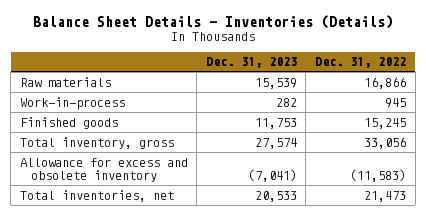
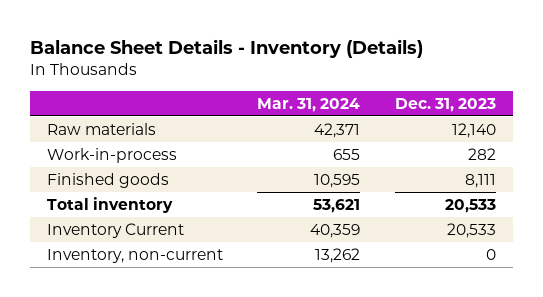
[32,14,393,29] Balance Sheet Details - Inventories (Details) -> [29,38,423,58] Balance Sheet Details - Inventory (Details)
[315,57,407,69] Dec. 31, 2022 -> none
none -> [257,97,361,112] Mar. 31, 2024
[254,77,297,89] 15,539 -> [451,123,496,139] 12,140
[19,157,188,183] Allowance for excess and obsolete inventory -> none
[254,117,297,129] 11,753 -> [464,174,496,189] 8,111
[19,136,174,149] Total inventory, gross -> [46,197,173,214] Total inventory
[254,137,297,149] 27,574 -> [444,199,496,214] 20,533
[19,189,174,202] Total inventories, net -> [46,223,184,239] Inventory Current
none -> [46,249,223,264] Inventory, non-current

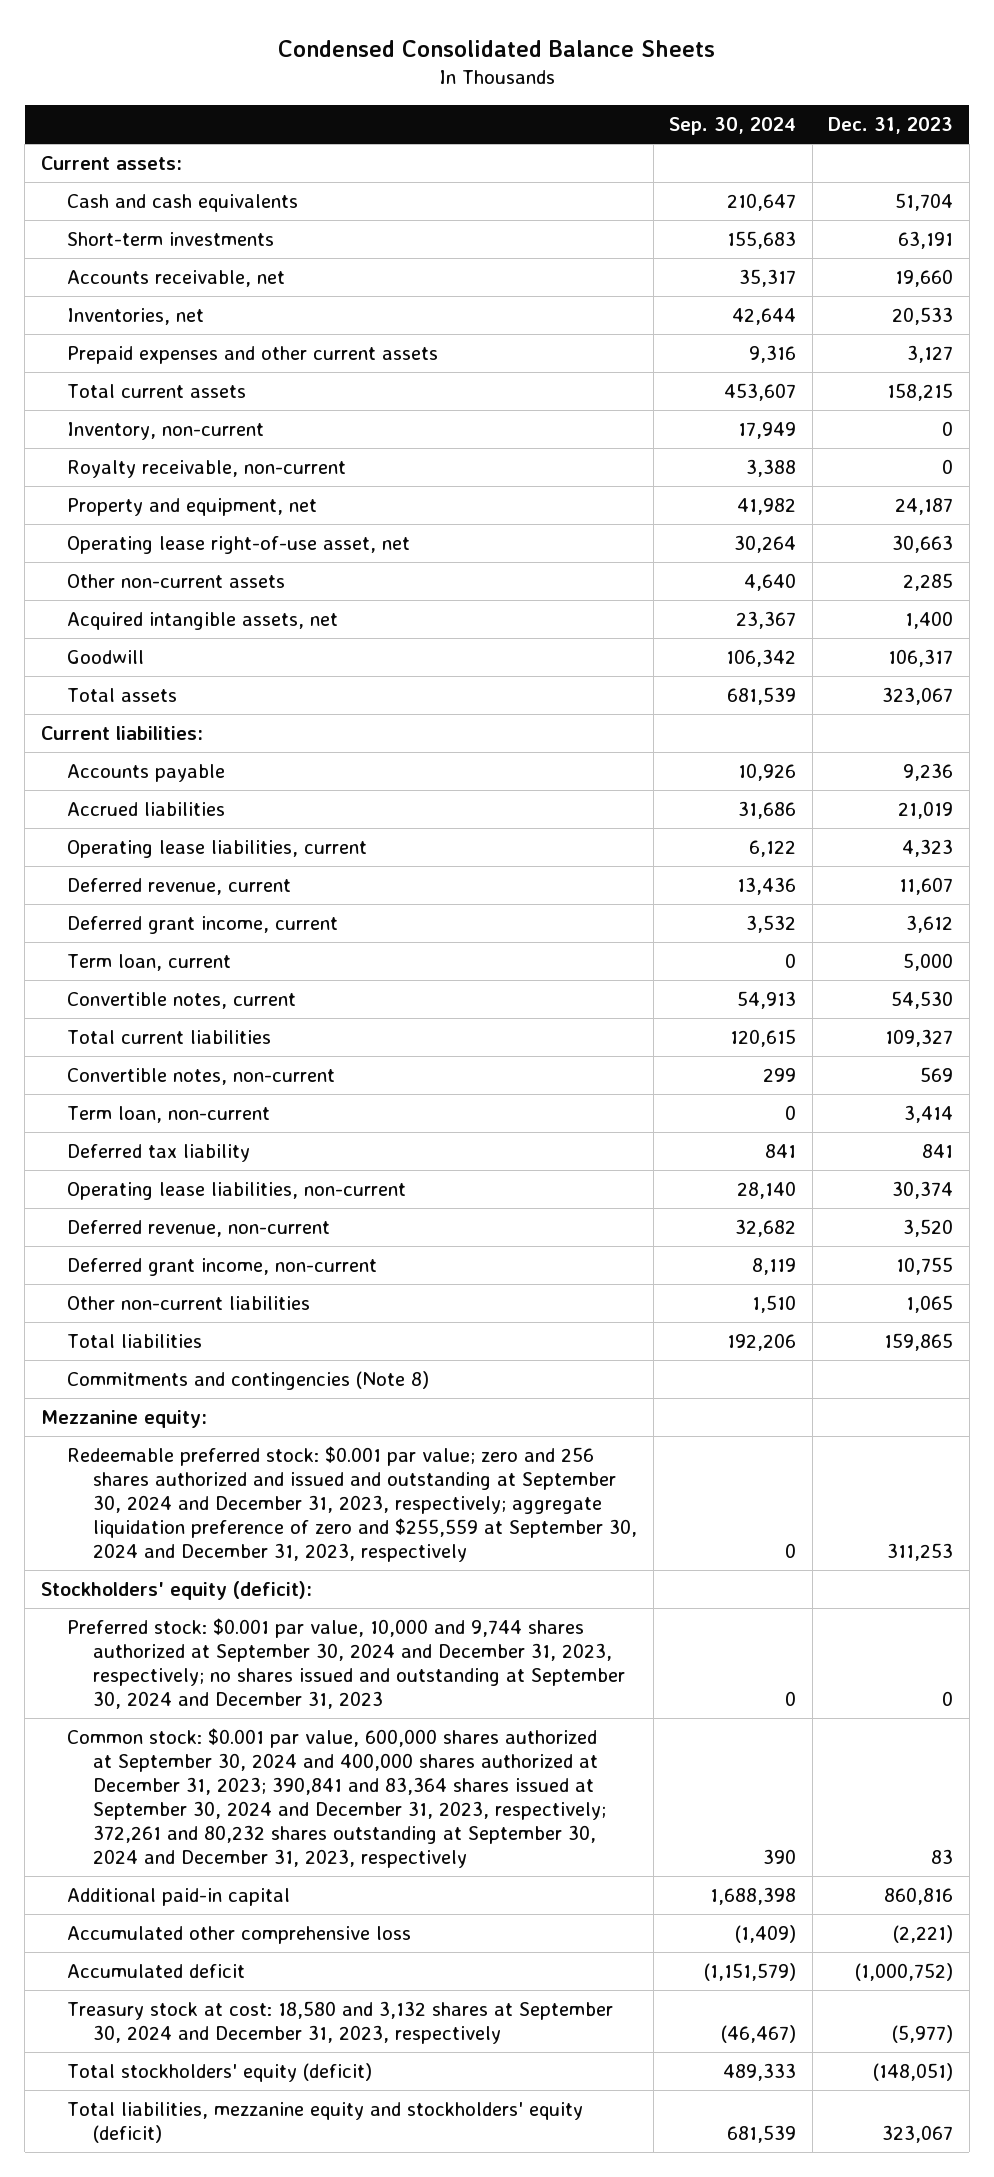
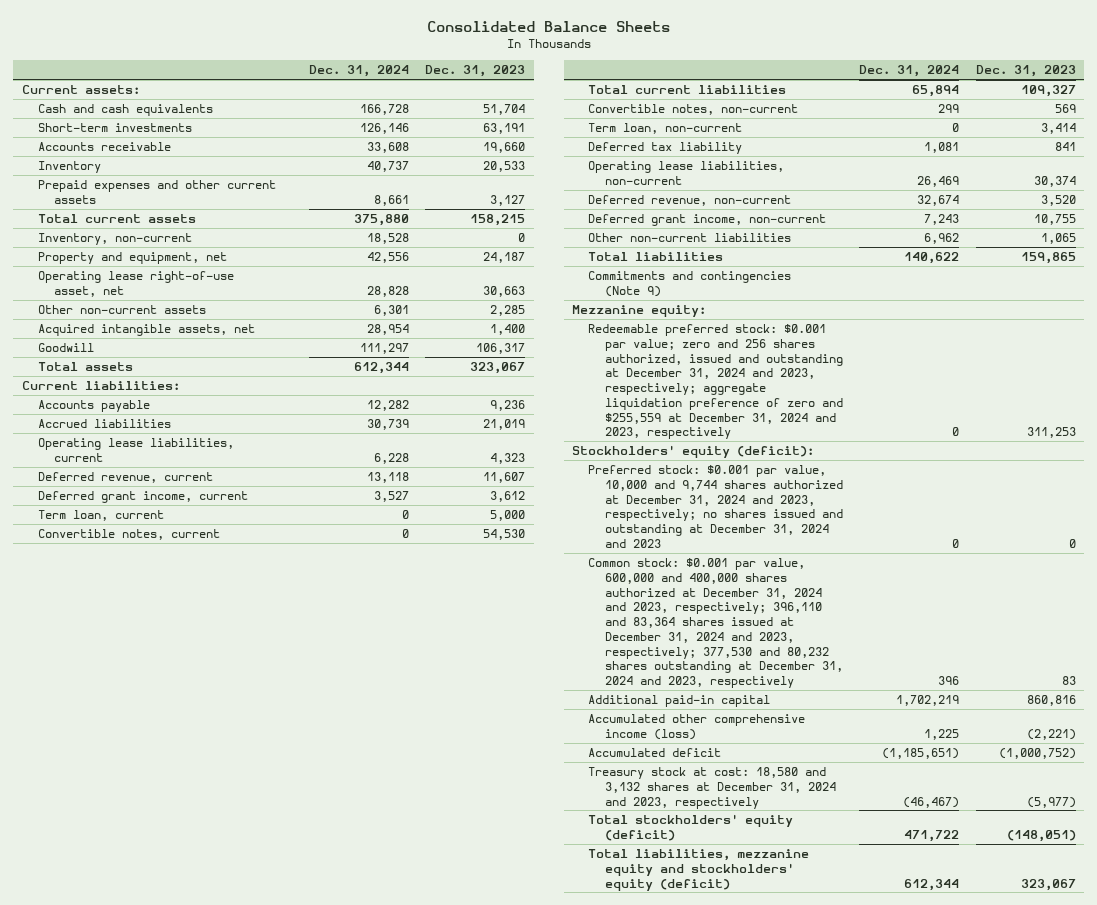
[278,39,716,57] Condensed Consolidated Balance Sheets -> [426,21,670,33] Consolidated Balance Sheets
[669,117,797,136] Sep. 30, 2024 -> none
none -> [308,65,409,78] Dec. 31, 2024
[66,270,285,288] Accounts receivable, net -> [37,141,171,151] Accounts receivable
[66,308,204,326] Inventories, net -> [37,160,101,173] Inventory
[66,460,346,479] Royalty receivable, non-current -> none
[66,1371,429,1391] Commitments and contingencies (Note 8) -> [588,270,792,297] Commitments and contingencies (Note 9)
[66,1446,638,1563] Redeemable preferred stock: $0.001 par value; zero and 256 shares authorized and issued and outstanding at September 30, 2024 and December 31, 2023, respectively; aggregate liquidation preference of zero and $255,559 at September 30, 2024 and December 31, 2023, respectively -> [588,323,843,440] Redeemable preferred stock: $0.001 par value; zero and 256 shares authorized, issued and outstanding at December 31, 2024 and 2023, respectively; aggregate liquidation preference of zero and $255,559 at December 31, 2024 and 2023, respectively
[66,1618,626,1710] Preferred stock: $0.001 par value, 10,000 and 9,744 shares authorized at September 30, 2024 and December 31, 2023, respectively; no shares issued and outstanding at September 30, 2024 and December 31, 2023 -> [588,464,843,548] Preferred stock: $0.001 par value, 10,000 and 9,744 shares authorized at December 31, 2024 and 2023, respectively; no shares issued and outstanding at December 31, 2024 and 2023
[66,1728,607,1869] Common stock: $0.001 par value, 600,000 shares authorized at September 30, 2024 and 400,000 shares authorized at December 31, 2023; 390,841 and 83,364 shares issued at September 30, 2024 and December 31, 2023, respectively; 372,261 and 80,232 shares outstanding at September 30, 2024 and December 31, 2023, respectively -> [588,557,843,689] Common stock: $0.001 par value, 600,000 and 400,000 shares authorized at December 31, 2024 and 2023, respectively; 396,110 and 83,364 shares issued at December 31, 2024 and 2023, respectively; 377,530 and 80,232 shares outstanding at December 31, 2024 and 2023, respectively
[66,1926,411,1945] Accumulated other comprehensive loss -> [588,713,806,740] Accumulated other comprehensive income (loss)
[66,2001,613,2045] Treasury stock at cost: 18,580 and 3,132 shares at September 30, 2024 and December 31, 2023, respectively -> [588,766,836,809] Treasury stock at cost: 18,580 and 3,132 shares at December 31, 2024 and 2023, respectively

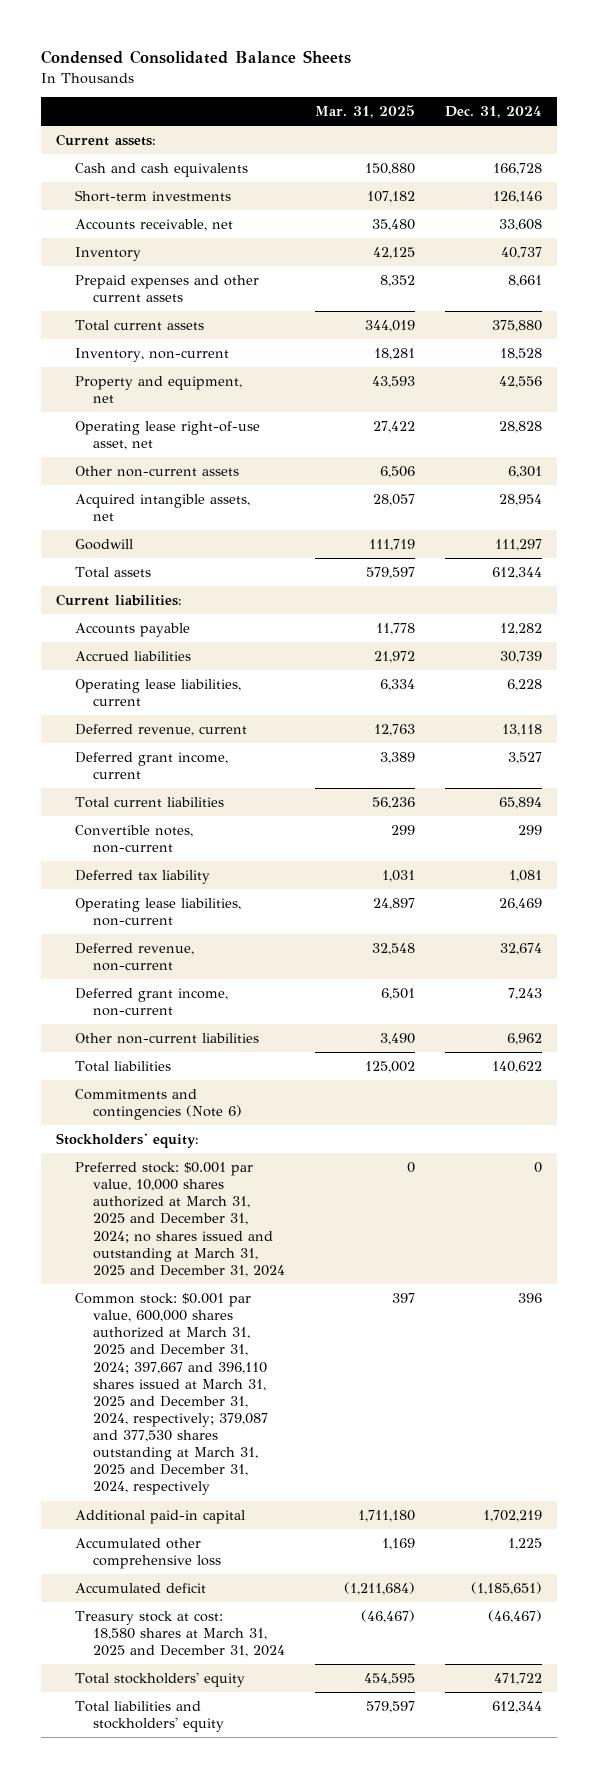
[426,21,670,33] Consolidated Balance Sheets -> [41,50,352,65] Condensed Consolidated Balance Sheets
[425,65,526,78] Dec. 31, 2023 -> none
none -> [315,105,416,119] Mar. 31, 2025
[37,141,171,151] Accounts receivable -> [74,219,233,232] Accounts receivable, net
[37,509,164,521] Term loan, current -> none
[37,528,220,540] Convertible notes, current -> none
[588,122,743,134] Term loan, non-current -> none
[572,304,707,317] Mezzanine equity: -> none
[588,323,843,440] Redeemable preferred stock: $0.001 par value; zero and 256 shares authorized, issued and outstanding at December 31, 2024 and 2023, respectively; aggregate liquidation preference of zero and $255,559 at December 31, 2024 and 2023, respectively -> none
[588,270,792,297] Commitments and contingencies (Note 9) -> [74,1089,243,1121] Commitments and contingencies (Note 6)
[572,444,815,458] Stockholders' equity (deficit): -> [55,1133,199,1149] Stockholders' equity:
[588,464,843,548] Preferred stock: $0.001 par value, 10,000 and 9,744 shares authorized at December 31, 2024 and 2023, respectively; no shares issued and outstanding at December 31, 2024 and 2023 -> [74,1162,286,1277] Preferred stock: $0.001 par value, 10,000 shares authorized at March 31, 2025 and December 31, 2024; no shares issued and outstanding at March 31, 2025 and December 31, 2024
[588,557,843,689] Common stock: $0.001 par value, 600,000 and 400,000 shares authorized at December 31, 2024 and 2023, respectively; 396,110 and 83,364 shares issued at December 31, 2024 and 2023, respectively; 377,530 and 80,232 shares outstanding at December 31, 2024 and 2023, respectively -> [74,1293,269,1496] Common stock: $0.001 par value, 600,000 shares authorized at March 31, 2025 and December 31, 2024; 397,667 and 396,110 shares issued at March 31, 2025 and December 31, 2024, respectively; 379,087 and 377,530 shares outstanding at March 31, 2025 and December 31, 2024, respectively
[588,713,806,740] Accumulated other comprehensive income (loss) -> [74,1538,222,1570] Accumulated other comprehensive loss
[588,766,836,809] Treasury stock at cost: 18,580 and 3,132 shares at December 31, 2024 and 2023, respectively -> [74,1611,286,1658] Treasury stock at cost: 18,580 shares at March 31, 2025 and December 31, 2024
[588,813,794,841] Total stockholders' equity (deficit) -> [74,1672,245,1688] Total stockholders' equity
[588,848,810,891] Total liabilities, mezzanine equity and stockholders' equity (deficit) -> [74,1701,225,1733] Total liabilities and stockholders' equity

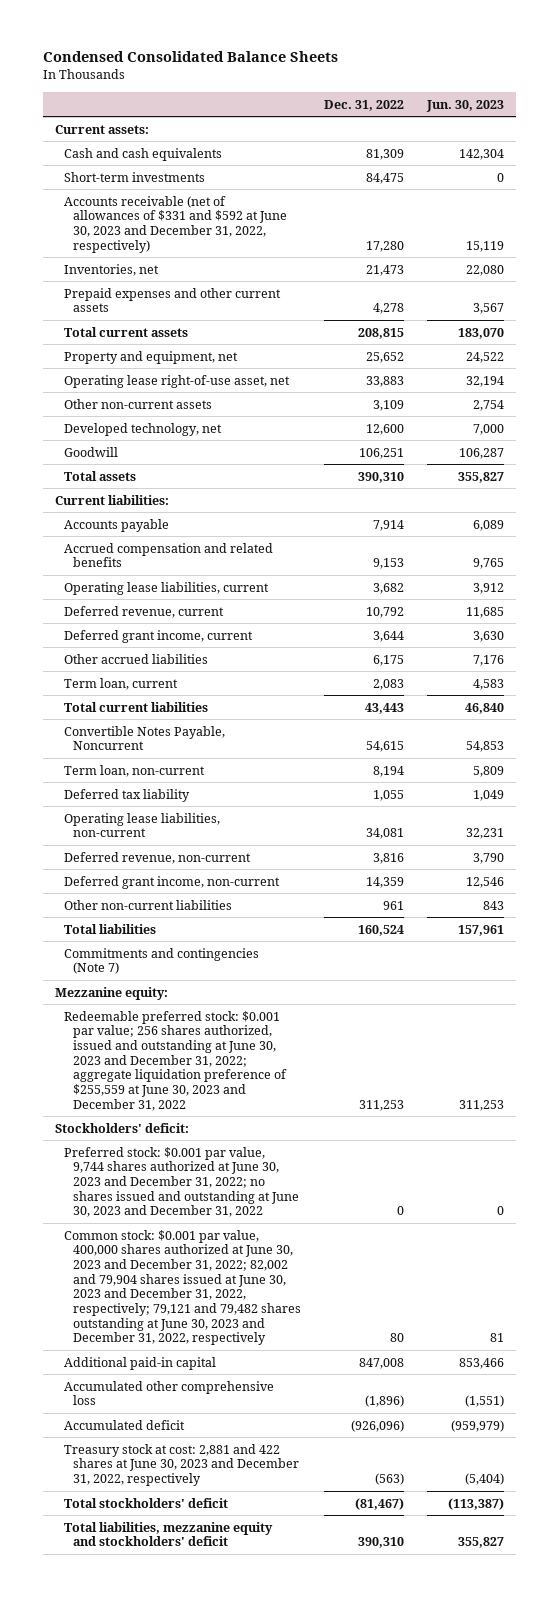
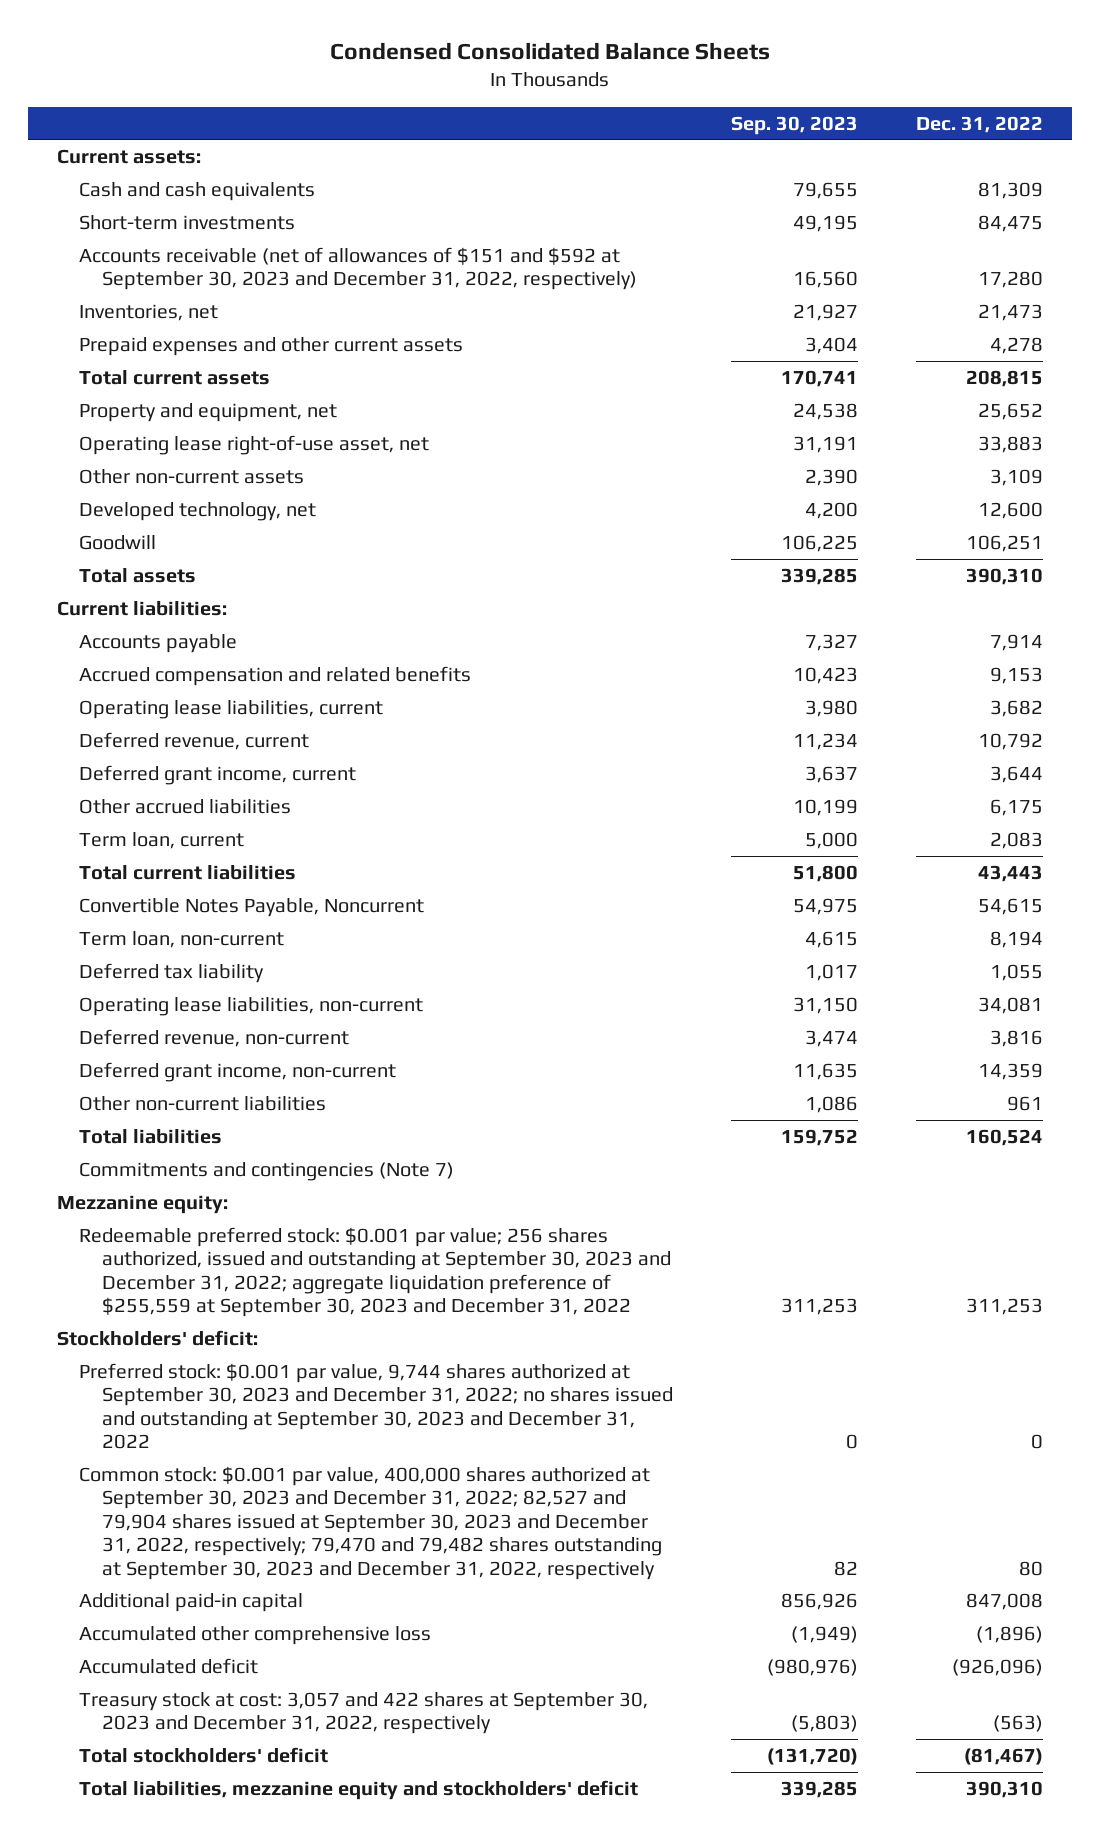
[426,99,505,112] Jun. 30, 2023 -> none
none -> [730,115,858,135] Sep. 30, 2023
[63,195,288,253] Accounts receivable (net of allowances of $331 and $592 at June 30, 2023 and December 31, 2022, respectively) -> [79,246,637,291] Accounts receivable (net of allowances of $151 and $592 at September 30, 2023 and December 31, 2022, respectively)
[63,1010,288,1111] Redeemable preferred stock: $0.001 par value; 256 shares authorized, issued and outstanding at June 30, 2023 and December 31, 2022; aggregate liquidation preference of $255,559 at June 30, 2023 and December 31, 2022 -> [79,1226,671,1318] Redeemable preferred stock: $0.001 par value; 256 shares authorized, issued and outstanding at September 30, 2023 and December 31, 2022; aggregate liquidation preference of $255,559 at September 30, 2023 and December 31, 2022
[63,1146,300,1218] Preferred stock: $0.001 par value, 9,744 shares authorized at June 30, 2023 and December 31, 2022; no shares issued and outstanding at June 30, 2023 and December 31, 2022 -> [79,1362,673,1450] Preferred stock: $0.001 par value, 9,744 shares authorized at September 30, 2023 and December 31, 2022; no shares issued and outstanding at September 30, 2023 and December 31, 2022
[63,1229,302,1346] Common stock: $0.001 par value, 400,000 shares authorized at June 30, 2023 and December 31, 2022; 82,002 and 79,904 shares issued at June 30, 2023 and December 31, 2022, respectively; 79,121 and 79,482 shares outstanding at June 30, 2023 and December 31, 2022, respectively -> [79,1465,662,1580] Common stock: $0.001 par value, 400,000 shares authorized at September 30, 2023 and December 31, 2022; 82,527 and 79,904 shares issued at September 30, 2023 and December 31, 2022, respectively; 79,470 and 79,482 shares outstanding at September 30, 2023 and December 31, 2022, respectively
[63,1443,300,1486] Treasury stock at cost: 2,881 and 422 shares at June 30, 2023 and December 31, 2022, respectively -> [79,1691,649,1735] Treasury stock at cost: 3,057 and 422 shares at September 30, 2023 and December 31, 2022, respectively

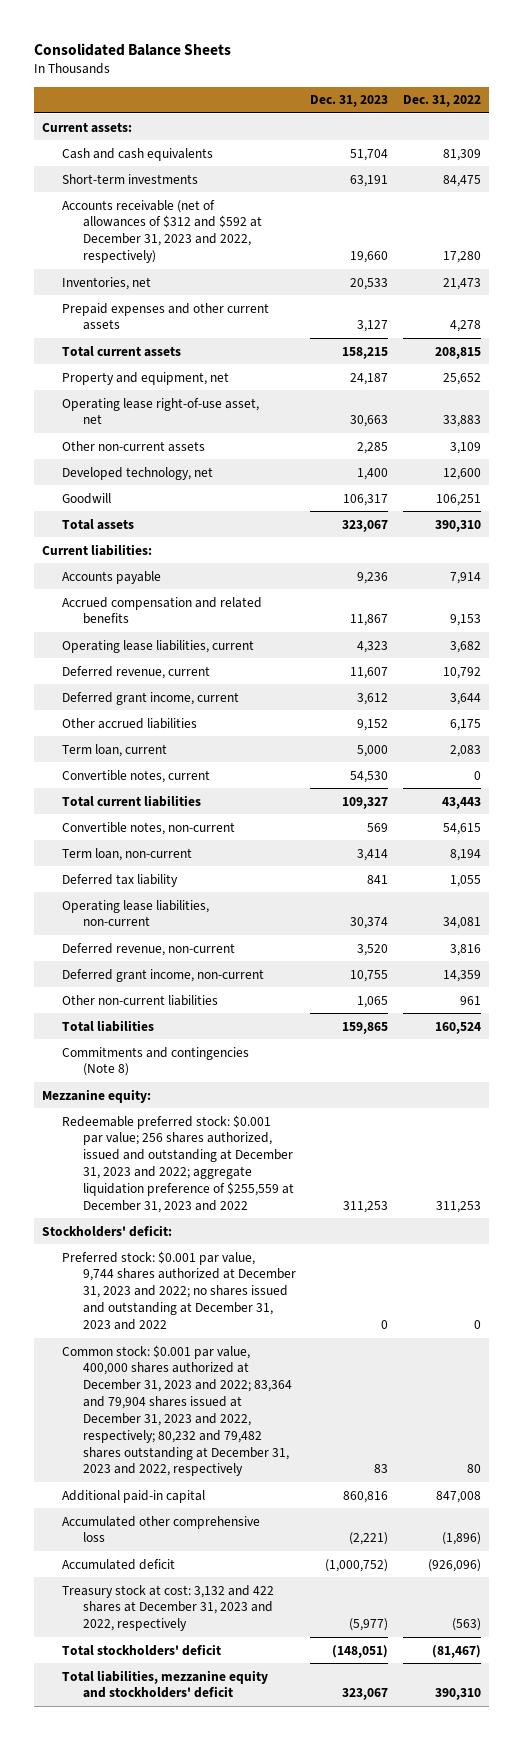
[329,42,770,61] Condensed Consolidated Balance Sheets -> [34,43,232,57] Consolidated Balance Sheets
[730,115,858,135] Sep. 30, 2023 -> none
none -> [310,95,389,108] Dec. 31, 2023
[79,246,637,291] Accounts receivable (net of allowances of $151 and $592 at September 30, 2023 and December 31, 2022, respectively) -> [62,199,262,264] Accounts receivable (net of allowances of $312 and $592 at December 31, 2023 and 2022, respectively)
none -> [62,769,211,783] Convertible notes, current
[79,897,425,917] Convertible Notes Payable, Noncurrent -> [62,821,236,835] Convertible notes, non-current
[79,1161,455,1181] Commitments and contingencies (Note 7) -> [62,1046,250,1077] Commitments and contingencies (Note 8)
[79,1226,671,1318] Redeemable preferred stock: $0.001 par value; 256 shares authorized, issued and outstanding at September 30, 2023 and December 31, 2022; aggregate liquidation preference of $255,559 at September 30, 2023 and December 31, 2022 -> [62,1114,294,1213] Redeemable preferred stock: $0.001 par value; 256 shares authorized, issued and outstanding at December 31, 2023 and 2022; aggregate liquidation preference of $255,559 at December 31, 2023 and 2022
[79,1362,673,1450] Preferred stock: $0.001 par value, 9,744 shares authorized at September 30, 2023 and December 31, 2022; no shares issued and outstanding at September 30, 2023 and December 31, 2022 -> [62,1250,296,1330] Preferred stock: $0.001 par value, 9,744 shares authorized at December 31, 2023 and 2022; no shares issued and outstanding at December 31, 2023 and 2022
[79,1465,662,1580] Common stock: $0.001 par value, 400,000 shares authorized at September 30, 2023 and December 31, 2022; 82,527 and 79,904 shares issued at September 30, 2023 and December 31, 2022, respectively; 79,470 and 79,482 shares outstanding at September 30, 2023 and December 31, 2022, respectively -> [62,1344,292,1477] Common stock: $0.001 par value, 400,000 shares authorized at December 31, 2023 and 2022; 83,364 and 79,904 shares issued at December 31, 2023 and 2022, respectively; 80,232 and 79,482 shares outstanding at December 31, 2023 and 2022, respectively
[79,1691,649,1735] Treasury stock at cost: 3,057 and 422 shares at September 30, 2023 and December 31, 2022, respectively -> [62,1584,275,1632] Treasury stock at cost: 3,132 and 422 shares at December 31, 2023 and 2022, respectively

